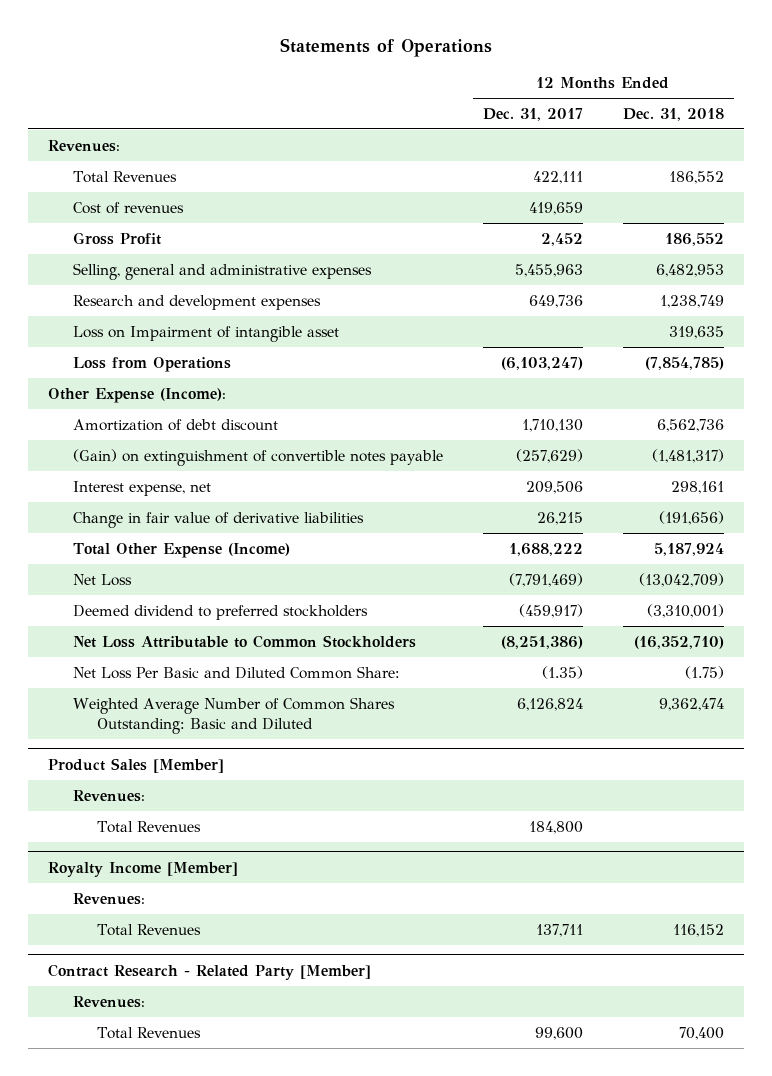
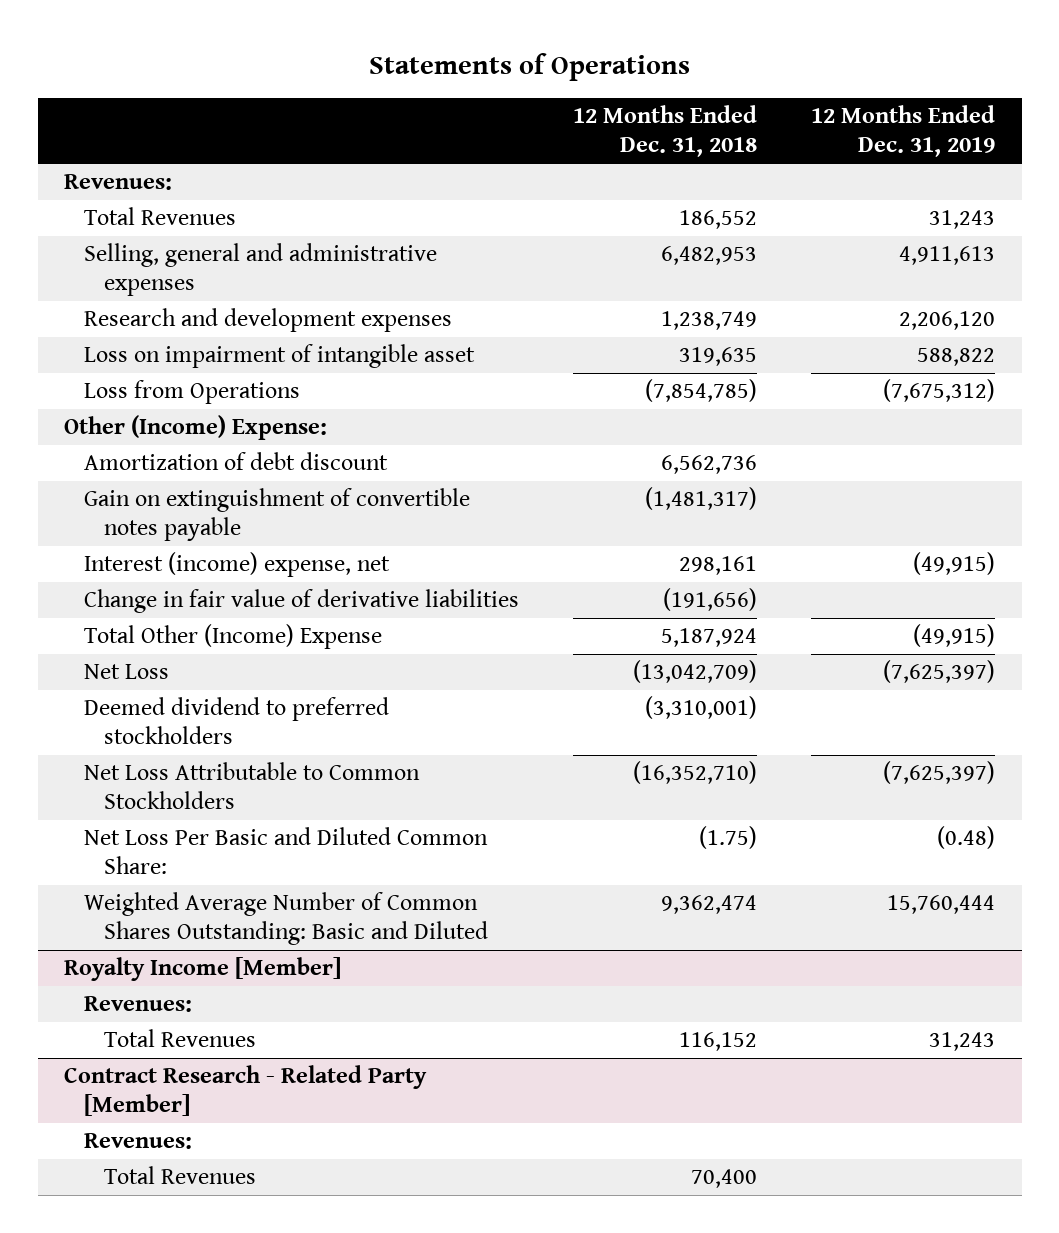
[482,107,583,121] Dec. 31, 2017 -> none
none -> [810,105,995,158] 12 Months Ended Dec. 31, 2019
[72,201,184,214] Cost of revenues -> none
[72,231,161,245] Gross Profit -> none
[72,325,339,342] Loss on Impairment of intangible asset -> [84,344,476,369] Loss on impairment of intangible asset
[48,387,227,403] Other Expense (Income): -> [64,415,328,441] Other (Income) Expense:
[72,448,443,466] (Gain) on extinguishment of convertible notes payable -> [84,488,471,542] Gain on extinguishment of convertible notes payable
[72,480,211,496] Interest expense, net -> [84,552,391,578] Interest (income) expense, net
[72,542,290,558] Total Other Expense (Income) -> [84,624,383,650] Total Other (Income) Expense
[48,757,225,773] Product Sales [Member] -> none
[72,789,145,802] Revenues: -> none
[97,820,202,833] Total Revenues -> none

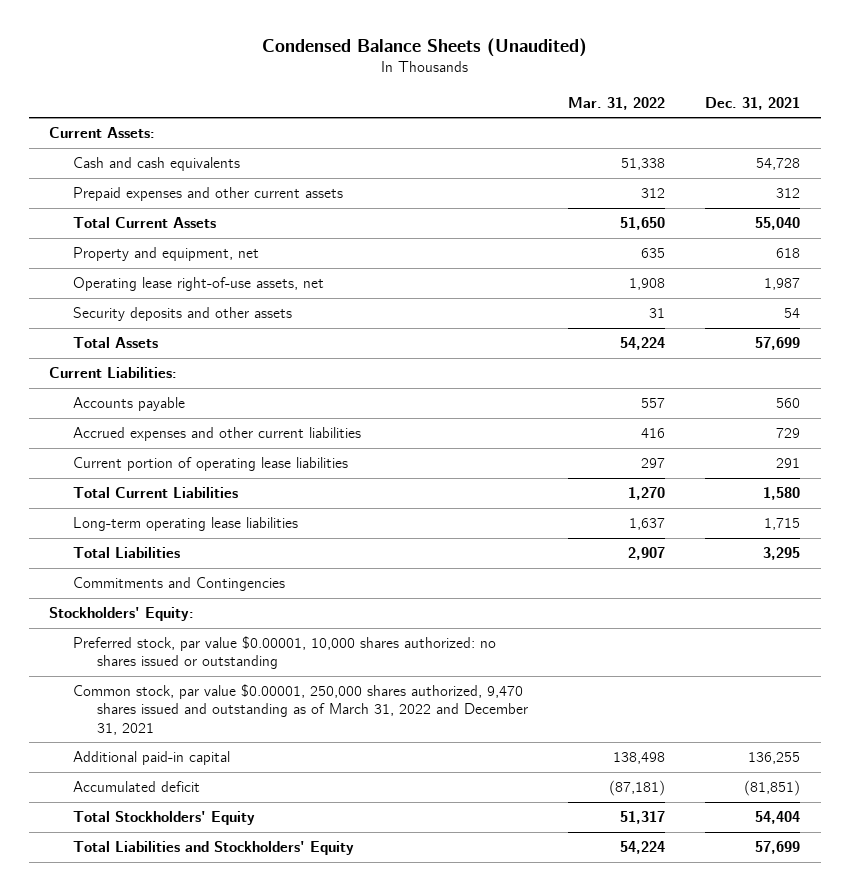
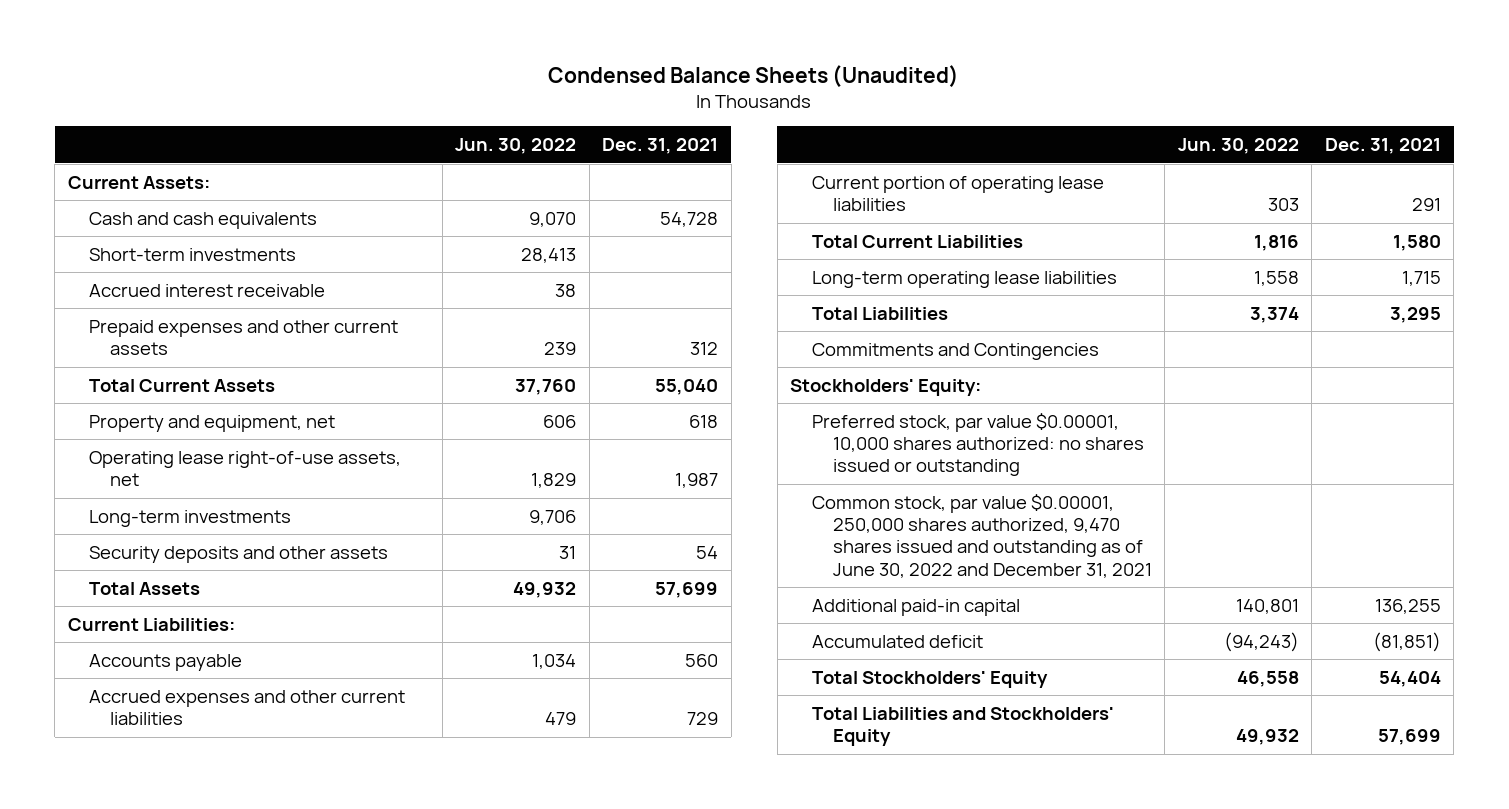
[568,96,666,110] Mar. 31, 2022 -> none
none -> [455,138,577,155] Jun. 30, 2022
none -> [89,247,297,261] Short-term investments
none -> [89,283,326,297] Accrued interest receivable
none -> [89,509,292,527] Long-term investments
[72,684,528,735] Common stock, par value $0.00001, 250,000 shares authorized, 9,470 shares issued and outstanding as of March 31, 2022 and December 31, 2021 -> [811,493,1152,578] Common stock, par value $0.00001, 250,000 shares authorized, 9,470 shares issued and outstanding as of June 30, 2022 and December 31, 2021

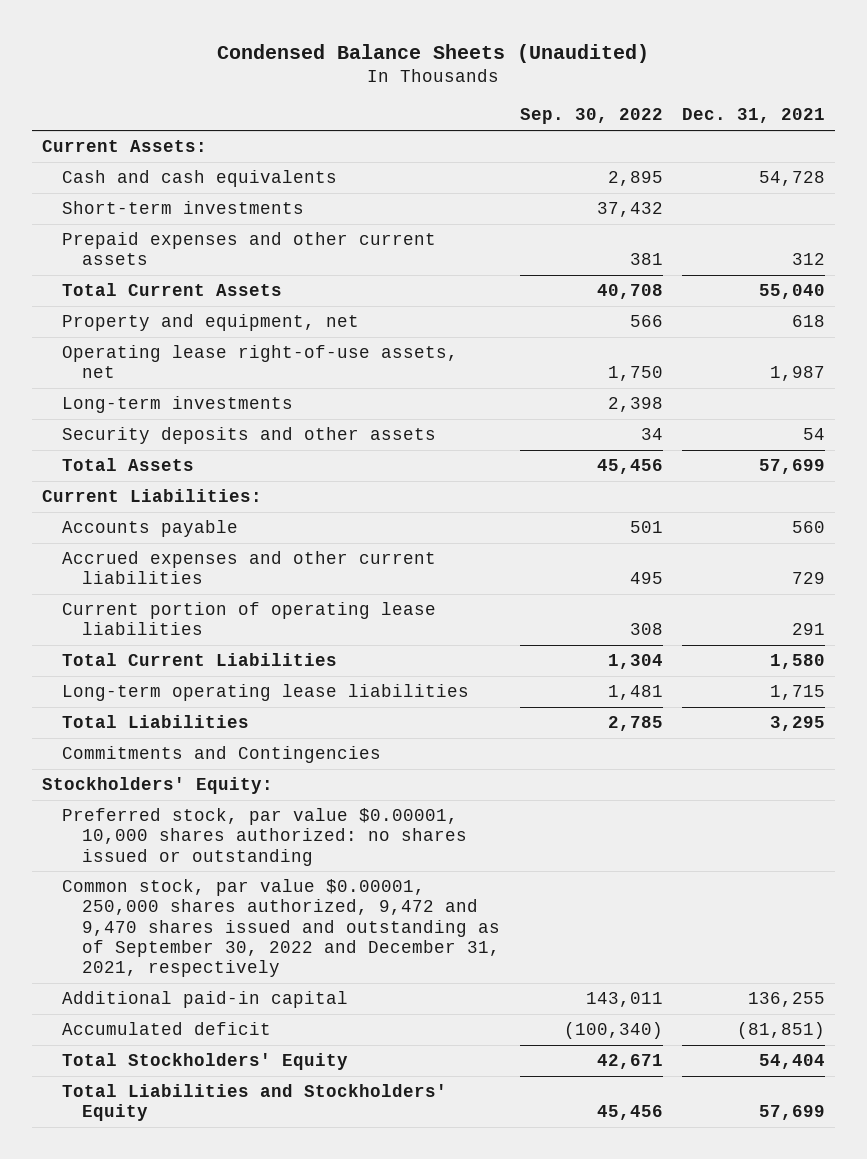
[455,138,577,155] Jun. 30, 2022 -> none
none -> [519,108,663,125] Sep. 30, 2022
[89,283,326,297] Accrued interest receivable -> none
[811,493,1152,578] Common stock, par value $0.00001, 250,000 shares authorized, 9,470 shares issued and outstanding as of June 30, 2022 and December 31, 2021 -> [61,879,500,977] Common stock, par value $0.00001, 250,000 shares authorized, 9,472 and 9,470 shares issued and outstanding as of September 30, 2022 and December 31, 2021, respectively

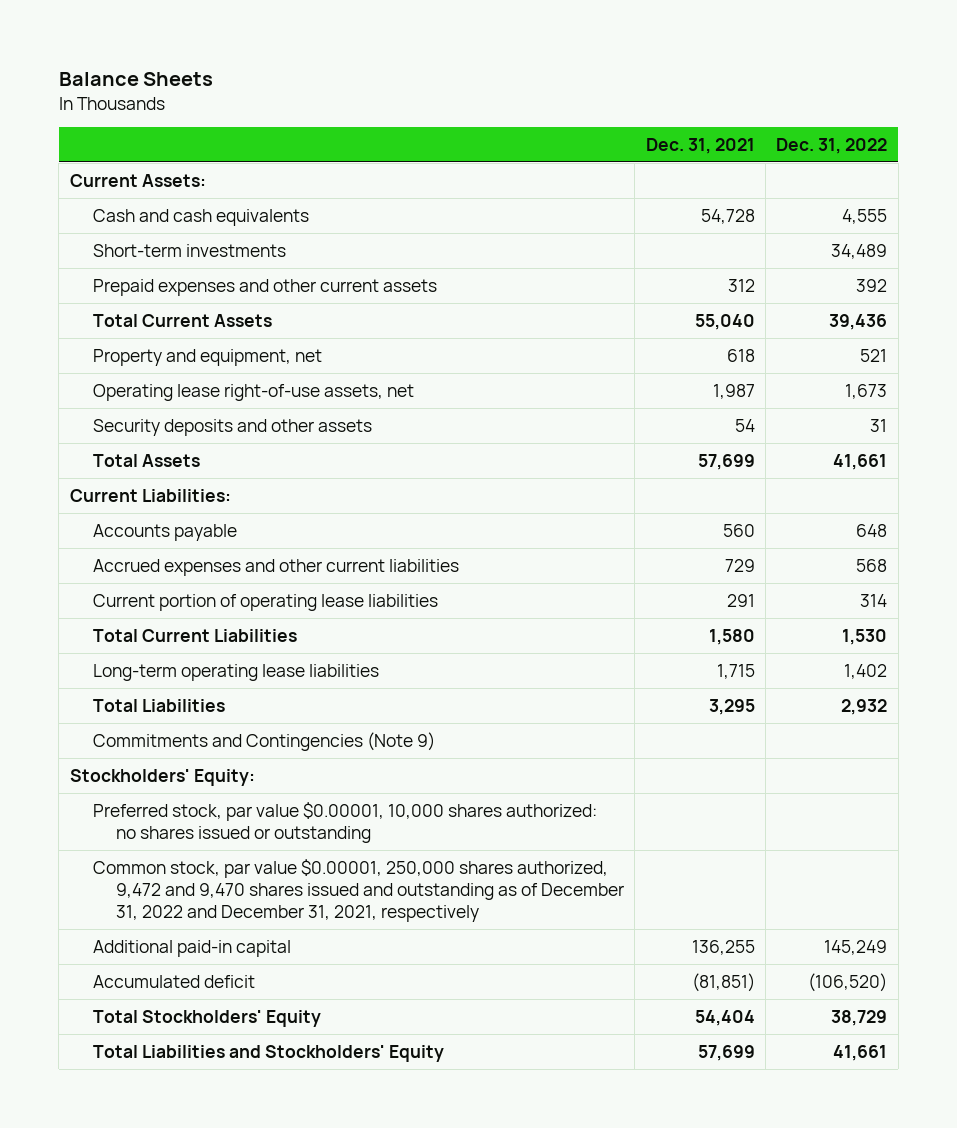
[217,43,650,63] Condensed Balance Sheets (Unaudited) -> [58,71,213,86] Balance Sheets
[519,108,663,125] Sep. 30, 2022 -> none
none -> [776,137,888,154] Dec. 31, 2022
[61,396,293,414] Long-term investments -> none
[61,746,381,764] Commitments and Contingencies -> [92,731,435,751] Commitments and Contingencies (Note 9)
[61,879,500,977] Common stock, par value $0.00001, 250,000 shares authorized, 9,472 and 9,470 shares issued and outstanding as of September 30, 2022 and December 31, 2021, respectively -> [92,858,624,923] Common stock, par value $0.00001, 250,000 shares authorized, 9,472 and 9,470 shares issued and outstanding as of December 31, 2022 and December 31, 2021, respectively

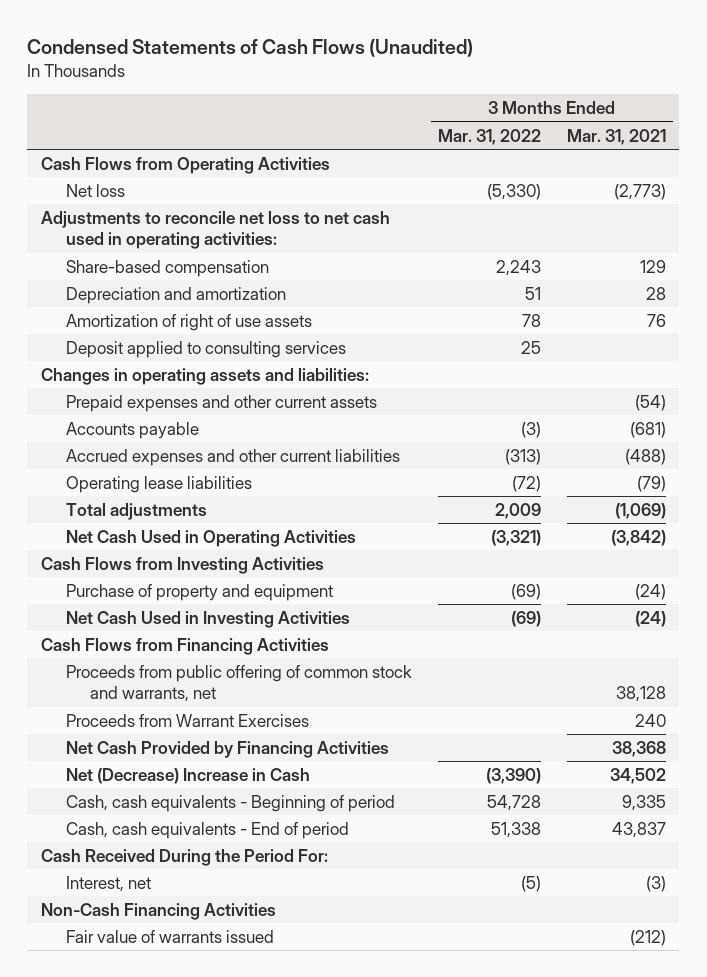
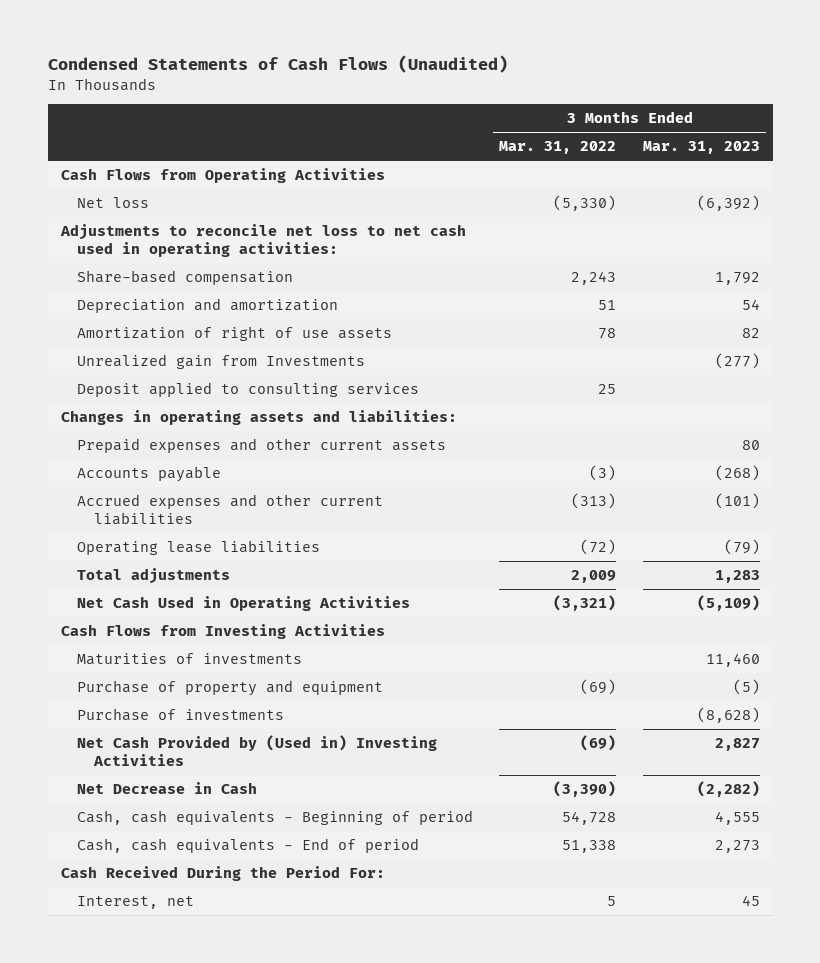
[567,128,667,145] Mar. 31, 2021 -> none
none -> [642,141,760,155] Mar. 31, 2023
none -> [77,354,366,370] Unrealized gain from Investments
none -> [77,653,303,666] Maturities of investments
[40,637,329,655] Cash Flows from Financing Activities -> none
[65,664,412,703] Proceeds from public offering of common stock and warrants, net -> none
[65,713,309,727] Proceeds from Warrant Exercises -> none
[65,740,389,758] Net Cash Provided by Financing Activities -> none
none -> [77,708,285,722] Purchase of investments
[65,610,350,628] Net Cash Used in Investing Activities -> [77,735,438,767] Net Cash Provided by (Used in) Investing Activities
[65,767,310,784] Net (Decrease) Increase in Cash -> [77,782,258,795] Net Decrease in Cash
[40,902,276,920] Non-Cash Financing Activities -> none
[65,929,274,943] Fair value of warrants issued -> none
[520,875,541,892] (5) -> [607,896,617,907] 5

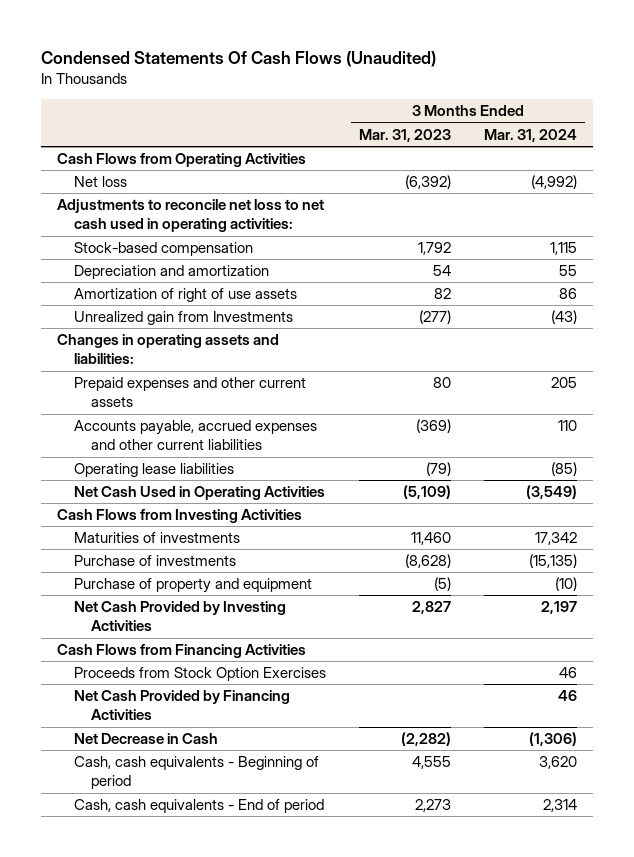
[47,55,508,74] Condensed Statements of Cash Flows (Unaudited) -> [41,51,437,68] Condensed Statements Of Cash Flows (Unaudited)
[499,141,617,155] Mar. 31, 2022 -> none
none -> [483,128,577,142] Mar. 31, 2024
[77,270,294,286] Share-based compensation -> [74,242,254,257] Stock-based compensation
[77,382,420,398] Deposit applied to consulting services -> none
[77,466,222,483] Accounts payable -> none
[77,494,384,526] Accrued expenses and other current liabilities -> [74,420,318,451] Accounts payable, accrued expenses and other current liabilities
[714,493,760,510] (101) -> [416,419,452,434] (369)
[77,568,231,585] Total adjustments -> none
[77,680,384,697] Purchase of property and equipment -> [74,578,313,594] Purchase of property and equipment
[77,735,438,767] Net Cash Provided by (Used in) Investing Activities -> [74,601,287,632] Net Cash Provided by Investing Activities
none -> [57,644,307,659] Cash Flows from Financing Activities
none -> [74,667,327,682] Proceeds from Stock Option Exercises
none -> [74,690,291,721] Net Cash Provided by Financing Activities
[60,866,385,882] Cash Received During the Period For: -> none
[77,896,195,910] Interest, net -> none

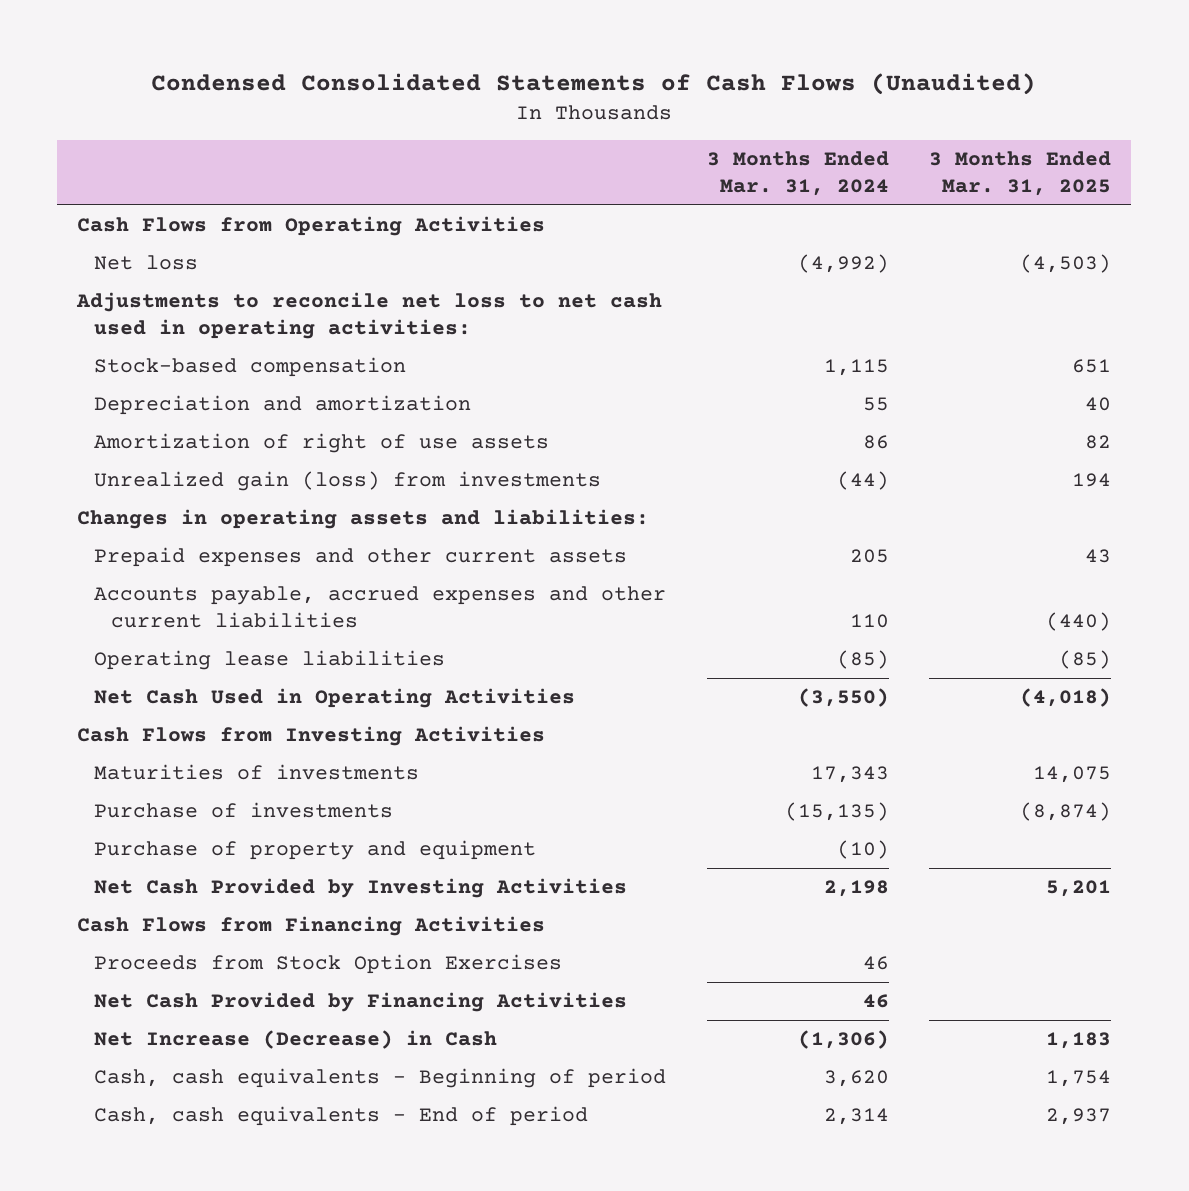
[41,51,437,68] Condensed Statements Of Cash Flows (Unaudited) -> [151,73,1037,96] Condensed Consolidated Statements of Cash Flows (Unaudited)
[359,128,452,142] Mar. 31, 2023 -> none
none -> [929,151,1112,197] 3 Months Ended Mar. 31, 2025
[74,311,294,326] Unrealized gain from Investments -> [94,470,602,491] Unrealized gain (loss) from investments
[550,310,577,325] (43) -> [836,470,889,490] (44)
[525,485,577,500] (3,549) -> [797,687,889,707] (3,550)
[534,532,577,546] 17,342 -> [810,765,889,783] 17,343
[540,601,577,615] 2,197 -> [823,879,889,897] 2,198
[74,733,219,745] Net Decrease in Cash -> [94,1029,498,1049] Net Increase (Decrease) in Cash

